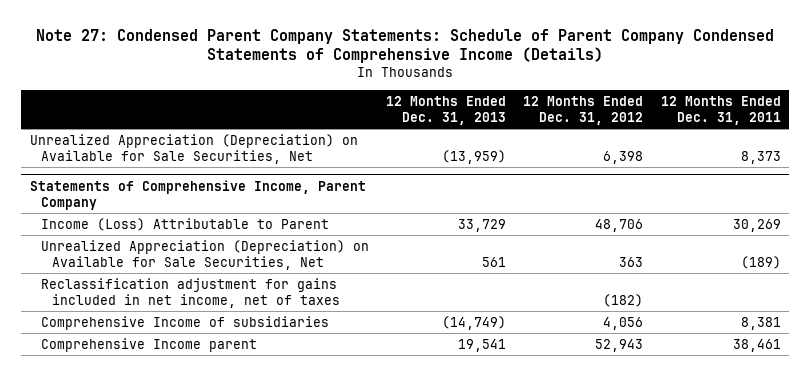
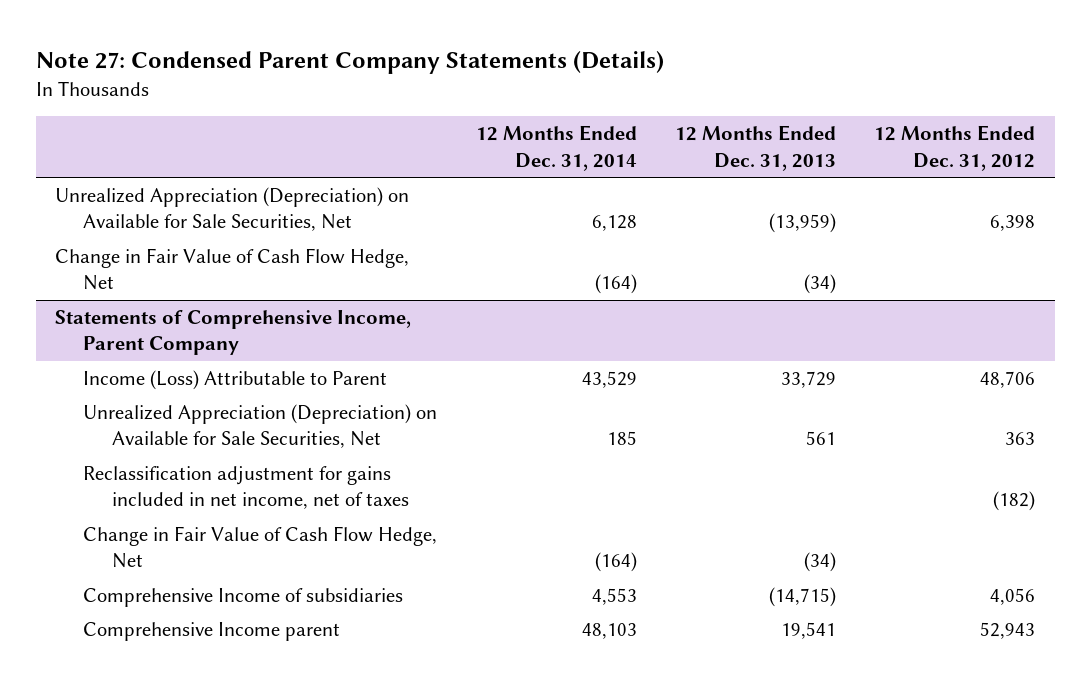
[36,28,775,64] Note 27: Condensed Parent Company Statements: Schedule of Parent Company Condensed Statements of Comprehensive Income (Details) -> [35,50,664,74] Note 27: Condensed Parent Company Statements (Details)
[660,95,781,125] 12 Months Ended Dec. 31, 2011 -> none
none -> [475,125,637,171] 12 Months Ended Dec. 31, 2014
none -> [54,247,409,291] Change in Fair Value of Cash Flow Hedge, Net
none -> [83,525,438,569] Change in Fair Value of Cash Flow Hedge, Net
[442,315,507,330] (14,749) -> [769,586,837,607] (14,715)

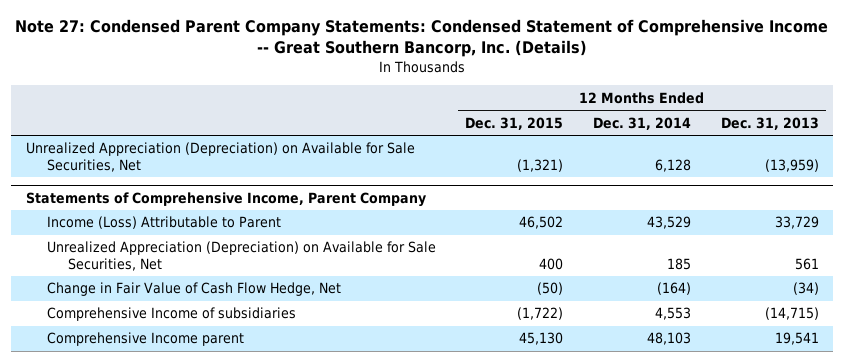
[35,50,664,74] Note 27: Condensed Parent Company Statements (Details) -> [15,19,829,58] Note 27: Condensed Parent Company Statements: Condensed Statement of Comprehensive Income -- Great Southern Bancorp, Inc. (Details)
[874,125,1036,171] 12 Months Ended Dec. 31, 2012 -> none
none -> [465,116,564,130] Dec. 31, 2015
[54,247,409,291] Change in Fair Value of Cash Flow Hedge, Net -> none
[83,465,409,510] Reclassification adjustment for gains included in net income, net of taxes -> none

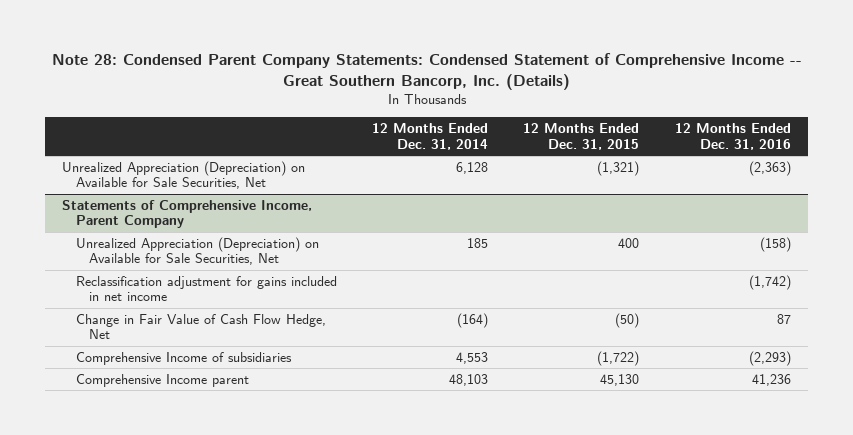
[15,19,829,58] Note 27: Condensed Parent Company Statements: Condensed Statement of Comprehensive Income -- Great Southern Bancorp, Inc. (Details) -> [51,53,802,91] Note 28: Condensed Parent Company Statements: Condensed Statement of Comprehensive Income -- Great Southern Bancorp, Inc. (Details)
[720,116,819,130] Dec. 31, 2013 -> none
none -> [674,122,791,150] 12 Months Ended Dec. 31, 2016
[46,216,281,230] Income (Loss) Attributable to Parent -> none
none -> [75,275,337,302] Reclassification adjustment for gains included in net income

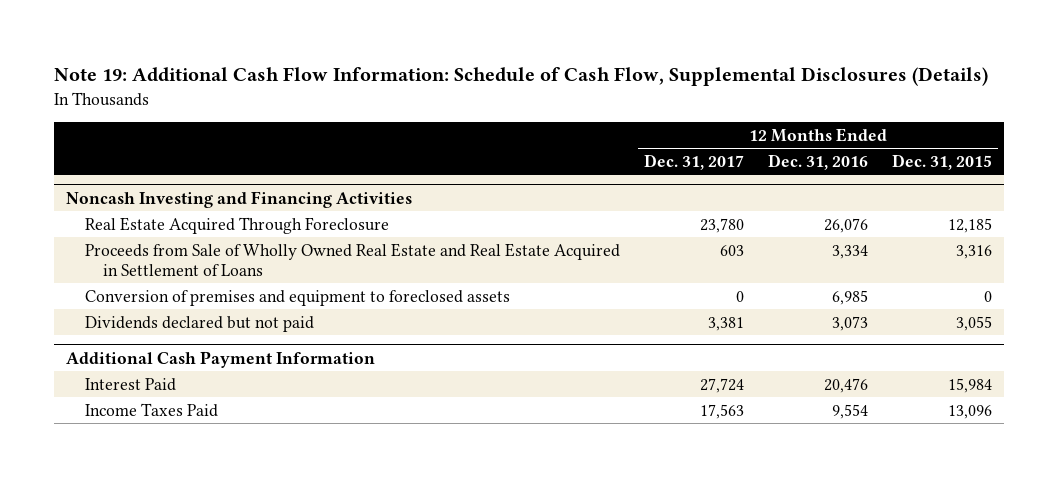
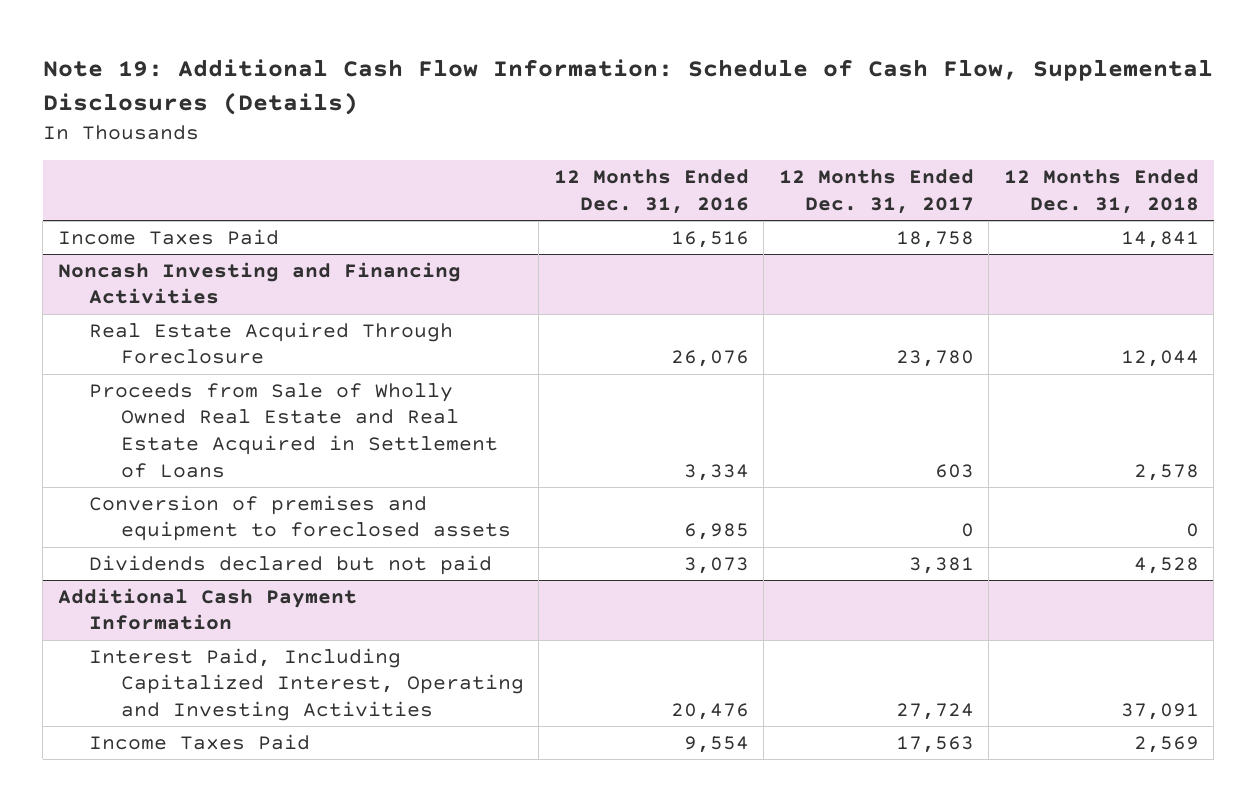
[891,153,992,170] Dec. 31, 2015 -> none
none -> [1003,169,1199,214] 12 Months Ended Dec. 31, 2018
none -> [57,228,279,245] Income Taxes Paid
[84,377,176,391] Interest Paid -> [89,647,524,722] Interest Paid, Including Capitalized Interest, Operating and Investing Activities

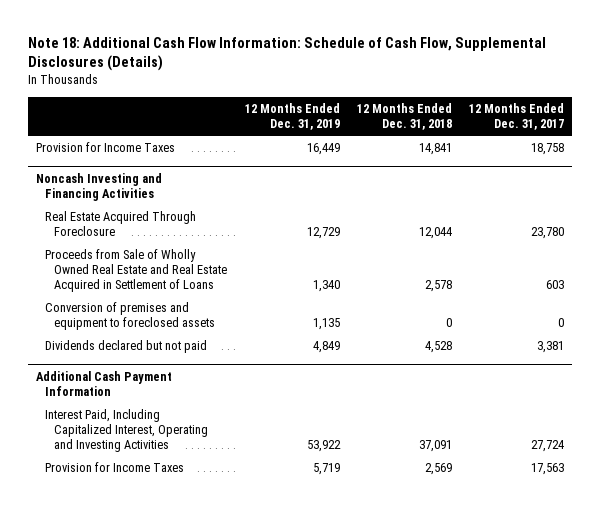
[42,59,1213,115] Note 19: Additional Cash Flow Information: Schedule of Cash Flow, Supplemental Disclosures (Details) -> [27,36,546,72] Note 18: Additional Cash Flow Information: Schedule of Cash Flow, Supplemental Disclosures (Details)
[553,169,749,214] 12 Months Ended Dec. 31, 2016 -> none
none -> [244,103,340,131] 12 Months Ended Dec. 31, 2019
[57,228,279,245] Income Taxes Paid -> [36,141,176,152] Provision for Income Taxes
[89,733,311,750] Income Taxes Paid -> [45,461,185,472] Provision for Income Taxes

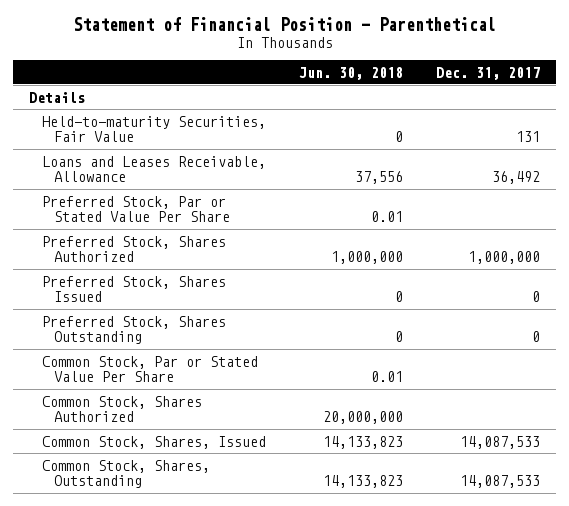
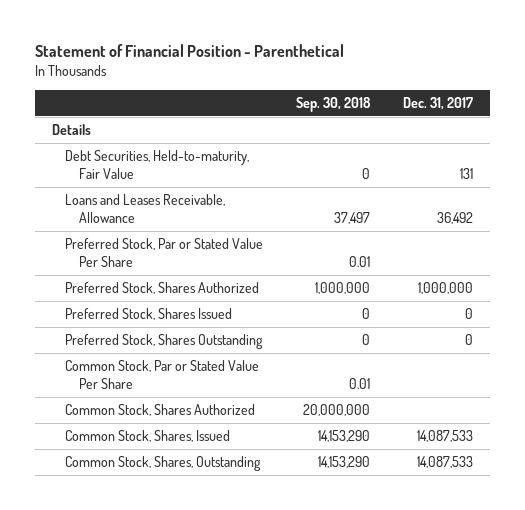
[298,66,403,80] Jun. 30, 2018 -> none
none -> [296,96,372,112] Sep. 30, 2018
[41,115,266,143] Held-to-maturity Securities, Fair Value -> [65,150,250,179] Debt Securities, Held-to-maturity, Fair Value

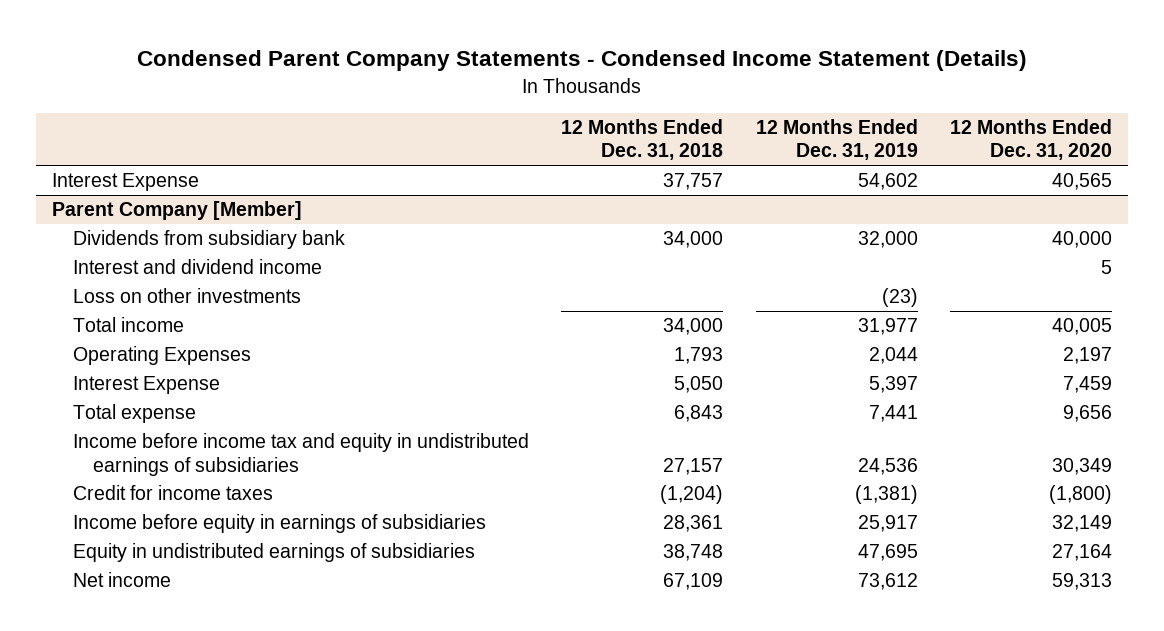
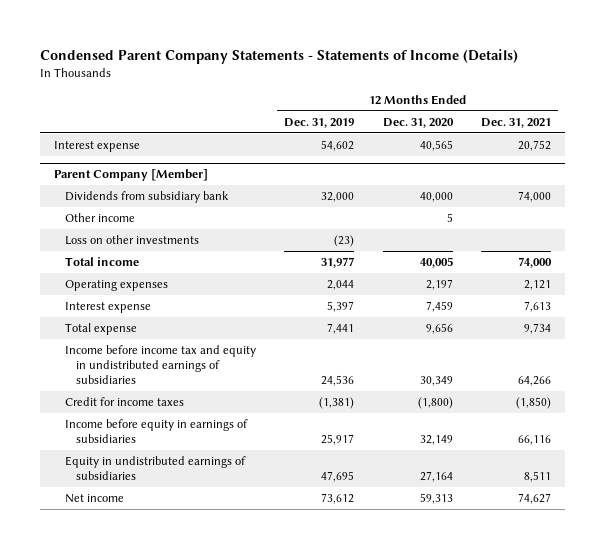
[137,50,1028,72] Condensed Parent Company Statements - Condensed Income Statement (Details) -> [39,48,518,64] Condensed Parent Company Statements - Statements of Income (Details)
[561,118,724,161] 12 Months Ended Dec. 31, 2018 -> none
none -> [480,117,551,128] Dec. 31, 2021
[52,173,200,192] Interest Expense -> [54,140,141,152] Interest expense
[72,259,322,275] Interest and dividend income -> [65,212,136,222] Other income
[72,346,251,366] Operating Expenses -> [65,279,169,291] Operating expenses
[72,376,220,395] Interest Expense -> [65,301,152,313] Interest expense

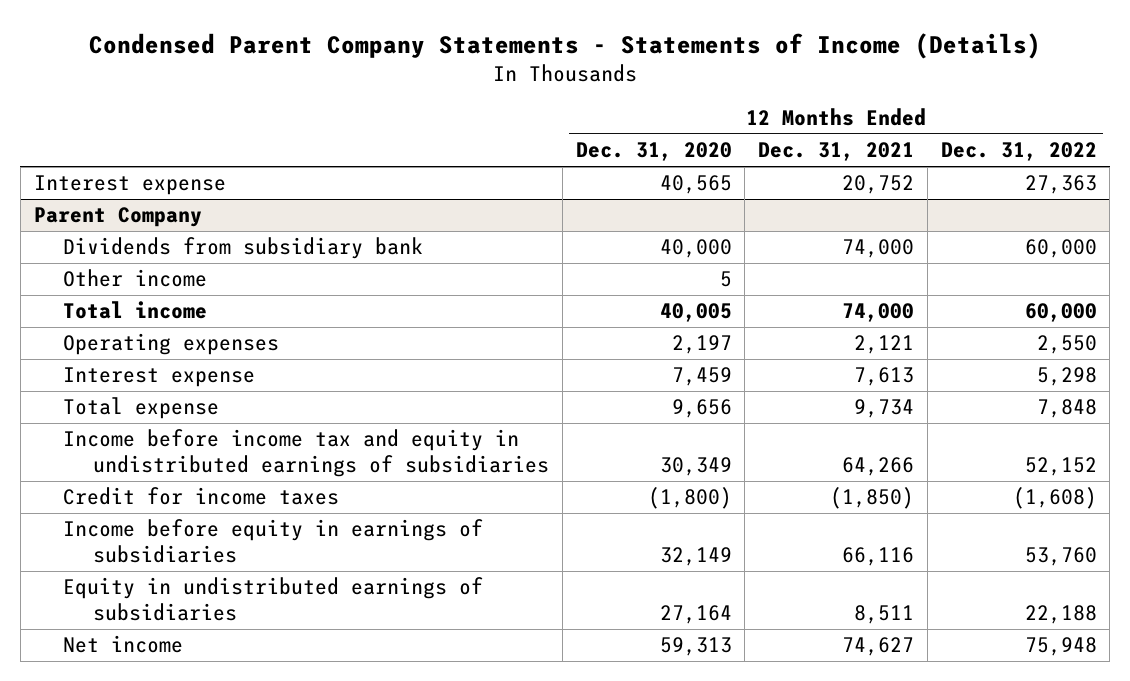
[284,117,355,128] Dec. 31, 2019 -> none
none -> [940,142,1097,162] Dec. 31, 2022
[54,169,209,182] Parent Company [Member] -> [33,207,202,228] Parent Company
[65,234,200,245] Loss on other investments -> none

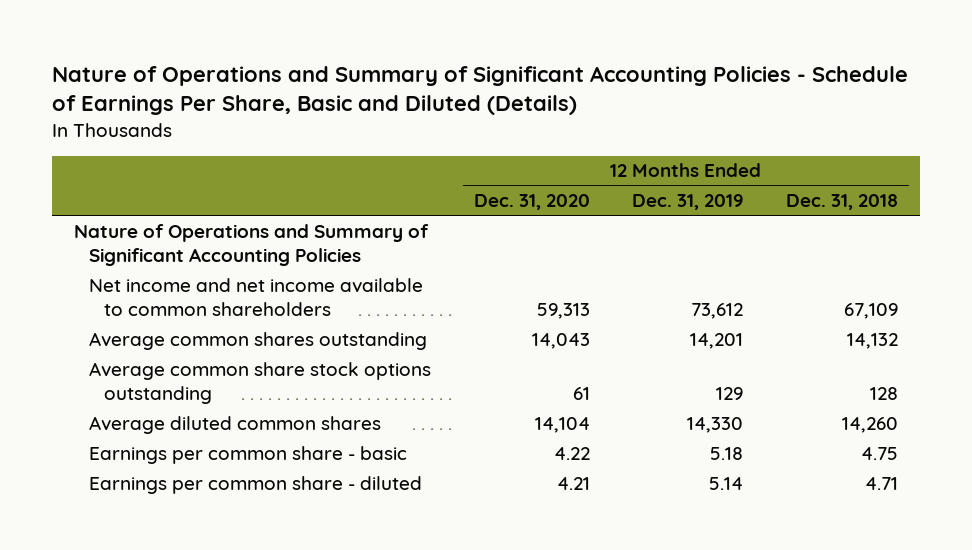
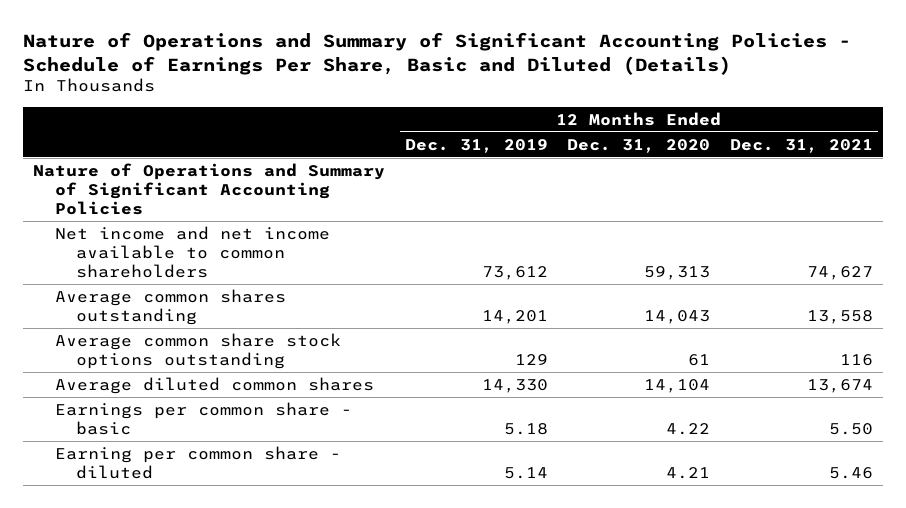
[786,194,899,211] Dec. 31, 2018 -> none
none -> [729,138,873,153] Dec. 31, 2021
[88,475,422,494] Earnings per common share - diluted -> [54,445,341,479] Earning per common share - diluted

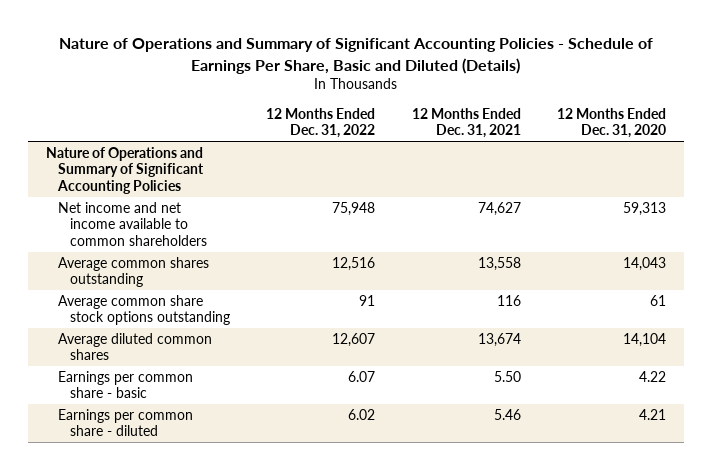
[404,138,548,153] Dec. 31, 2019 -> none
none -> [266,107,376,139] 12 Months Ended Dec. 31, 2022
[54,445,341,479] Earning per common share - diluted -> [58,408,194,437] Earnings per common share - diluted

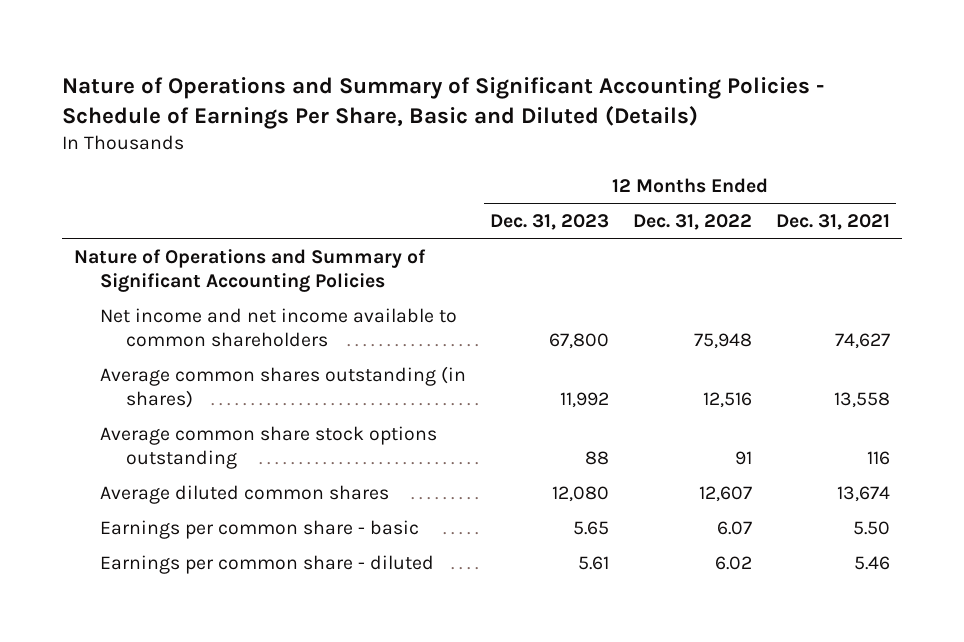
[556,107,666,139] 12 Months Ended Dec. 31, 2020 -> none
none -> [490,214,610,231] Dec. 31, 2023
[58,256,210,288] Average common shares outstanding -> [100,365,467,408] Average common shares outstanding (in shares)

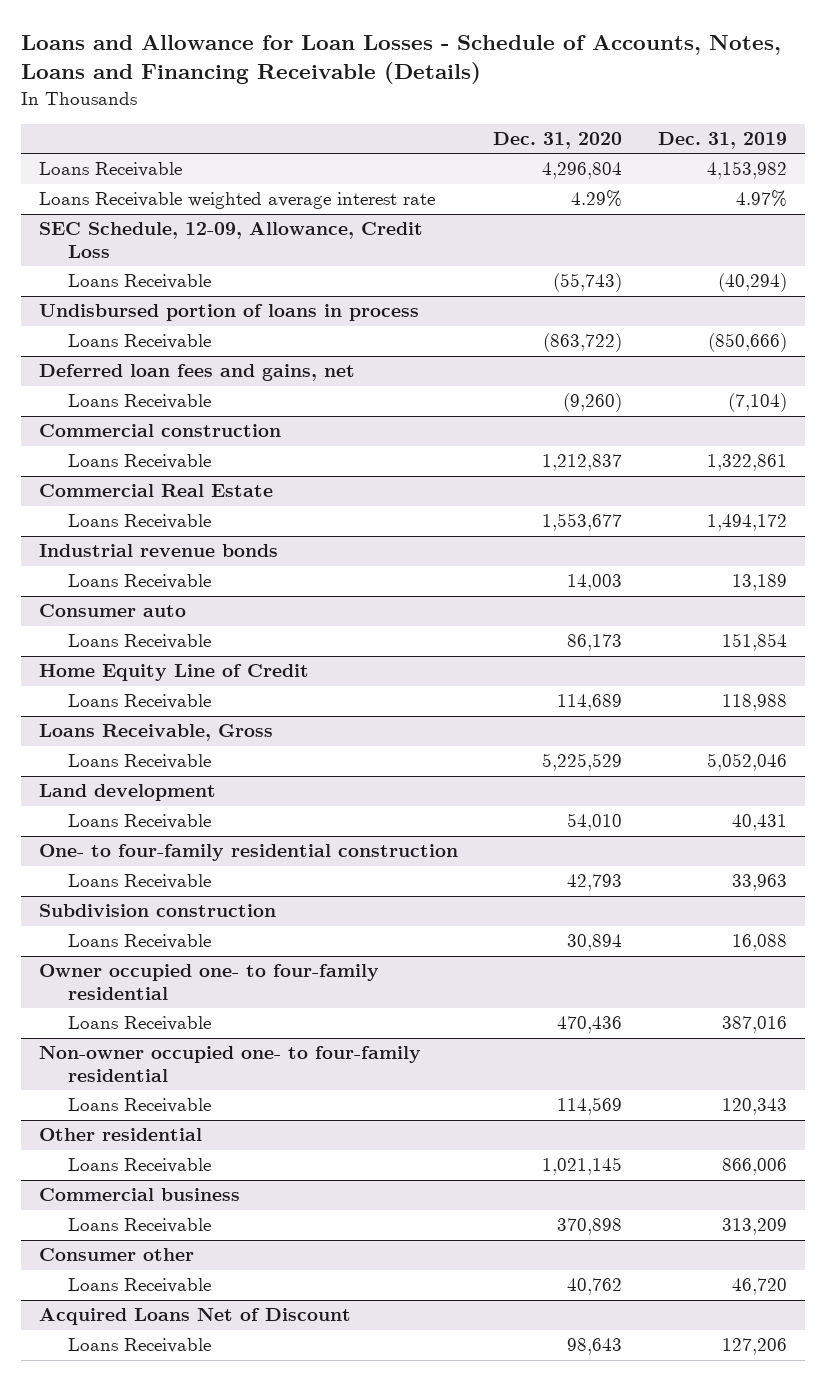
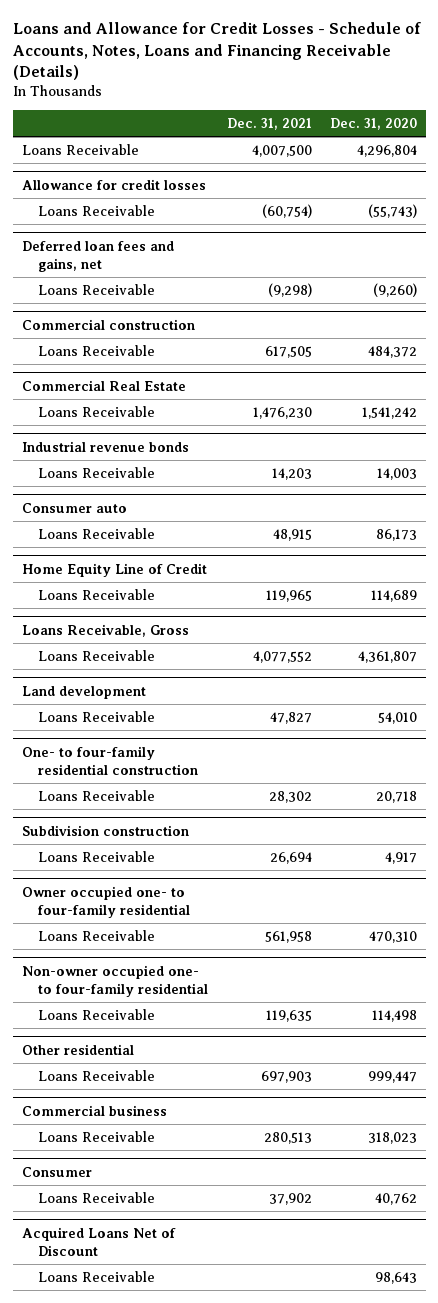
[20,35,781,85] Loans and Allowance for Loan Losses - Schedule of Accounts, Notes, Loans and Financing Receivable (Details) -> [12,22,421,81] Loans and Allowance for Credit Losses - Schedule of Accounts, Notes, Loans and Financing Receivable (Details)
[658,132,788,150] Dec. 31, 2019 -> none
none -> [226,117,312,130] Dec. 31, 2021
[38,192,435,210] Loans Receivable weighted average interest rate -> none
[38,222,423,259] SEC Schedule, 12-09, Allowance, Credit Loss -> [21,178,206,190] Allowance for credit losses
[38,304,419,322] Undisbursed portion of loans in process -> none
[67,334,211,350] Loans Receivable -> none
[542,454,623,472] 1,212,837 -> [367,345,417,358] 484,372
[542,513,623,532] 1,553,677 -> [361,406,417,419] 1,541,242
[542,753,623,772] 5,225,529 -> [357,650,417,663] 4,361,807
[567,874,623,892] 42,793 -> [375,790,417,803] 20,718
[567,934,623,952] 30,894 -> [384,851,417,864] 4,917
[557,1016,623,1034] 470,436 -> [368,930,417,943] 470,310
[557,1097,623,1116] 114,569 -> [371,1009,417,1022] 114,498
[542,1157,623,1176] 1,021,145 -> [367,1070,417,1083] 999,447
[557,1218,623,1236] 370,898 -> [367,1131,417,1144] 318,023
[38,1248,194,1262] Consumer other -> [21,1166,92,1177] Consumer

